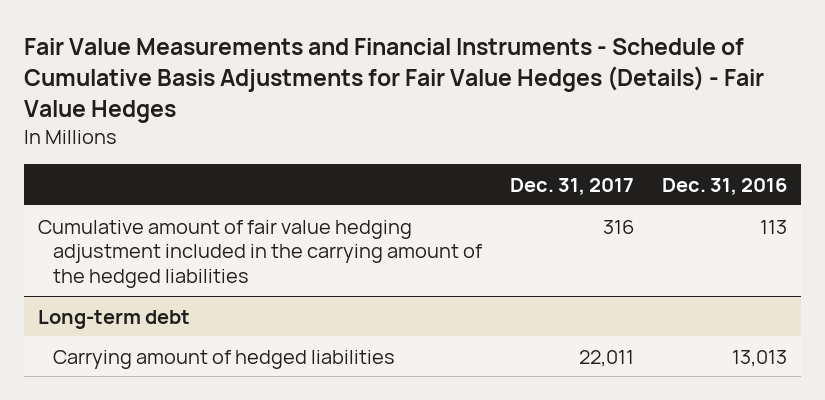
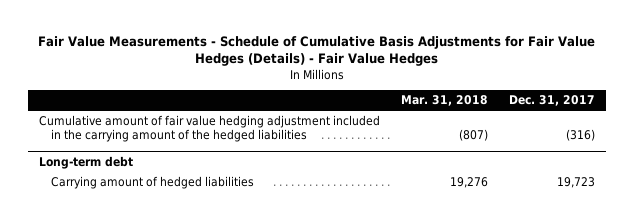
[23,37,764,124] Fair Value Measurements and Financial Instruments - Schedule of Cumulative Basis Adjustments for Fair Value Hedges (Details) - Fair Value Hedges -> [38,35,596,67] Fair Value Measurements - Schedule of Cumulative Basis Adjustments for Fair Value Hedges (Details) - Fair Value Hedges
[662,177,788,195] Dec. 31, 2016 -> none
none -> [401,95,489,107] Mar. 31, 2018
[603,219,635,234] 316 -> [566,128,596,141] (316)
[579,349,635,367] 22,011 -> [557,177,596,189] 19,723

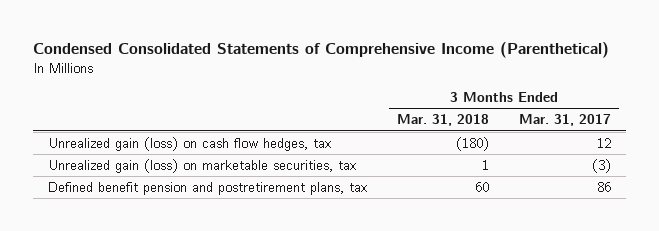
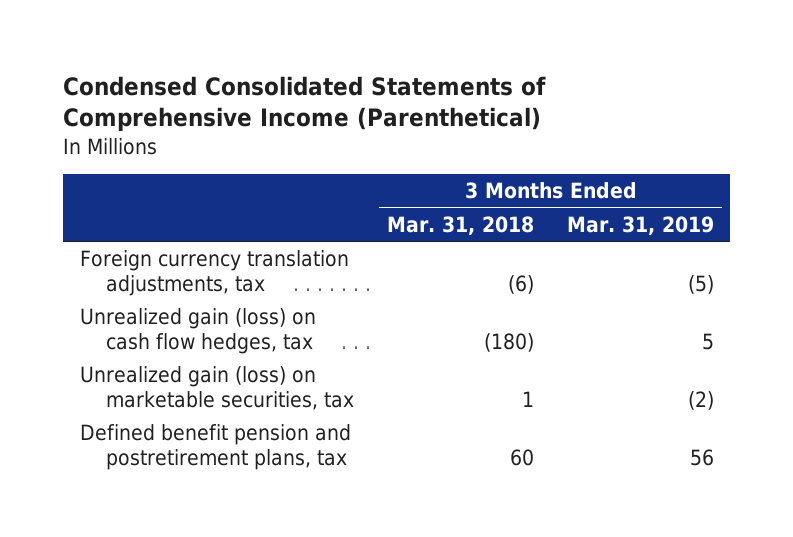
[519,114,612,127] Mar. 31, 2017 -> none
none -> [566,215,714,235] Mar. 31, 2019
none -> [79,250,349,296] Foreign currency translation adjustments, tax

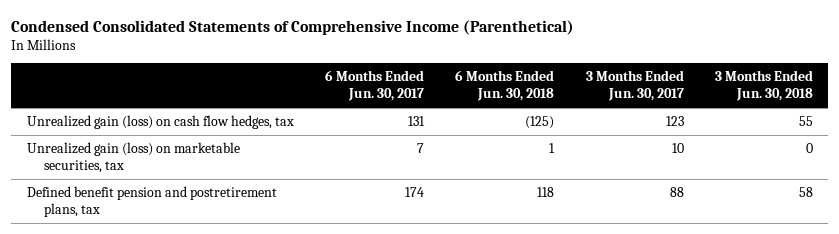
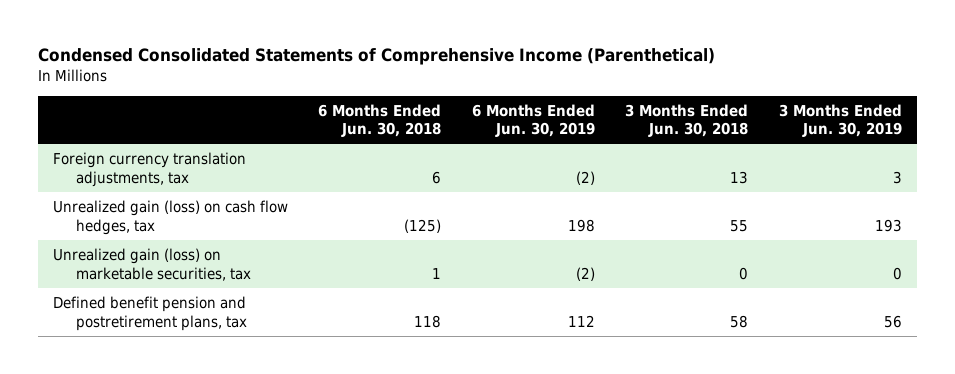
[324,70,424,102] 6 Months Ended Jun. 30, 2017 -> none
[585,70,684,102] 3 Months Ended Jun. 30, 2017 -> none
none -> [471,103,595,138] 6 Months Ended Jun. 30, 2019
none -> [778,103,902,138] 3 Months Ended Jun. 30, 2019
none -> [52,151,246,187] Foreign currency translation adjustments, tax

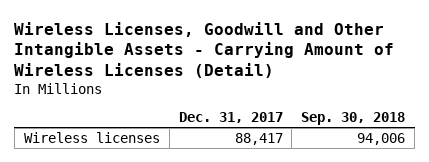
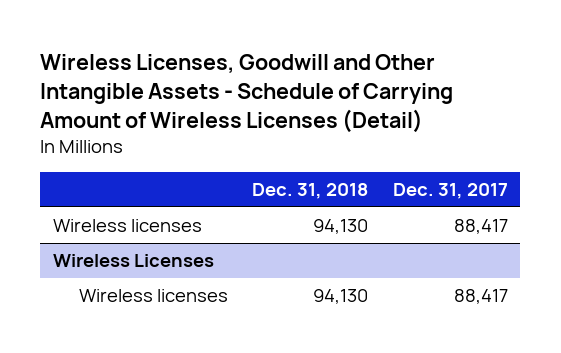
[14,21,395,79] Wireless Licenses, Goodwill and Other Intangible Assets - Carrying Amount of Wireless Licenses (Detail) -> [40,53,454,133] Wireless Licenses, Goodwill and Other Intangible Assets - Schedule of Carrying Amount of Wireless Licenses (Detail)
[301,112,406,126] Sep. 30, 2018 -> none
none -> [252,182,369,199] Dec. 31, 2018
none -> [52,254,214,268] Wireless Licenses
none -> [78,289,228,303] Wireless licenses

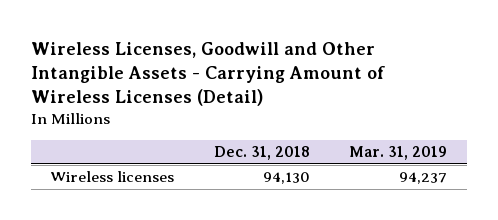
[40,53,454,133] Wireless Licenses, Goodwill and Other Intangible Assets - Schedule of Carrying Amount of Wireless Licenses (Detail) -> [30,41,385,107] Wireless Licenses, Goodwill and Other Intangible Assets - Carrying Amount of Wireless Licenses (Detail)
[393,182,509,199] Dec. 31, 2017 -> none
none -> [349,146,448,161] Mar. 31, 2019
[52,254,214,268] Wireless Licenses -> none
[78,289,228,303] Wireless licenses -> none

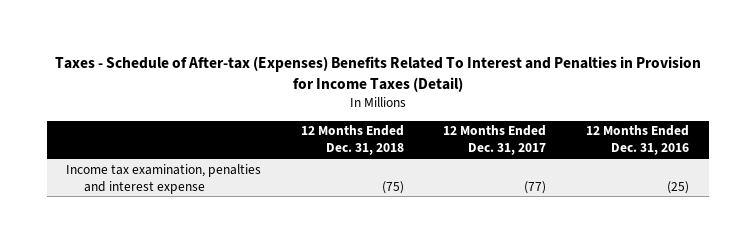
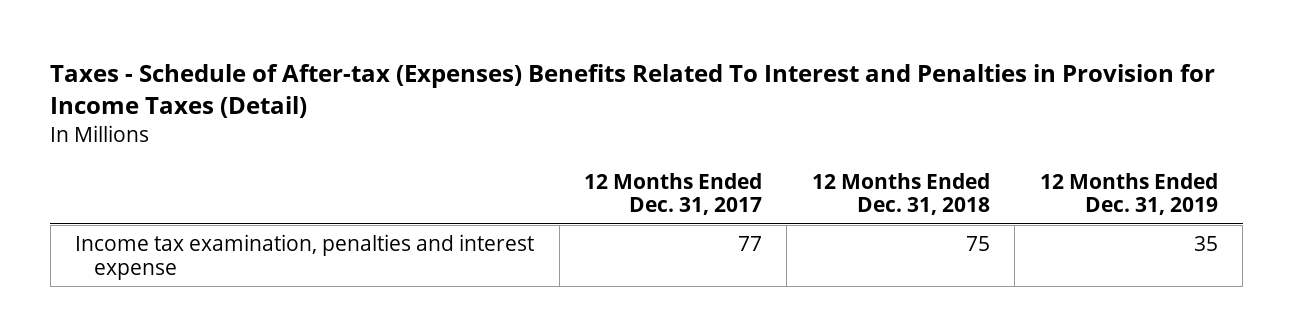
[585,125,689,156] 12 Months Ended Dec. 31, 2016 -> none
none -> [1039,172,1218,216] 12 Months Ended Dec. 31, 2019
[381,180,404,194] (75) -> [965,235,990,251] 75
[524,180,547,194] (77) -> [738,235,763,251] 77

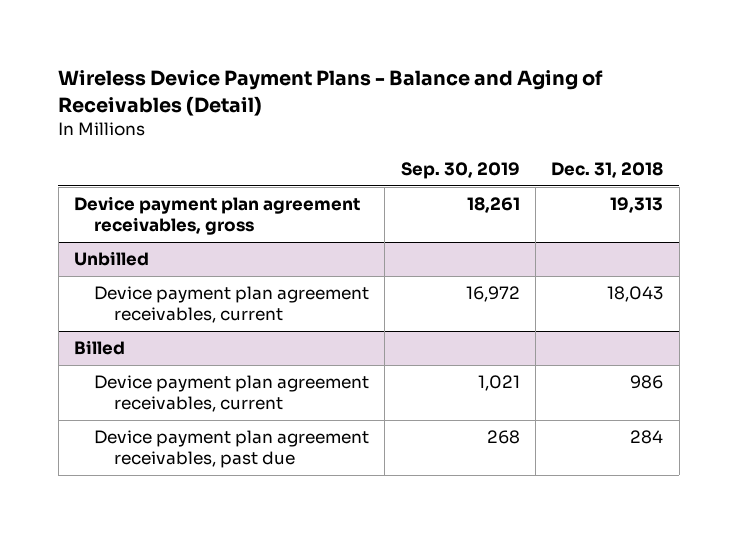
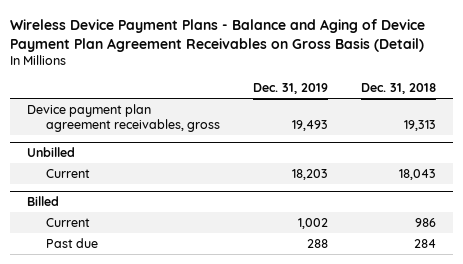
[58,69,604,116] Wireless Device Payment Plans - Balance and Aging of Receivables (Detail) -> [10,18,426,52] Wireless Device Payment Plans - Balance and Aging of Device Payment Plan Agreement Receivables on Gross Basis (Detail)
[400,162,520,180] Sep. 30, 2019 -> none
none -> [253,83,329,95] Dec. 31, 2019
[94,286,370,324] Device payment plan agreement receivables, current -> [46,168,91,178] Current
[94,375,370,413] Device payment plan agreement receivables, current -> [46,217,91,227] Current
[94,430,370,469] Device payment plan agreement receivables, past due -> [46,237,99,248] Past due

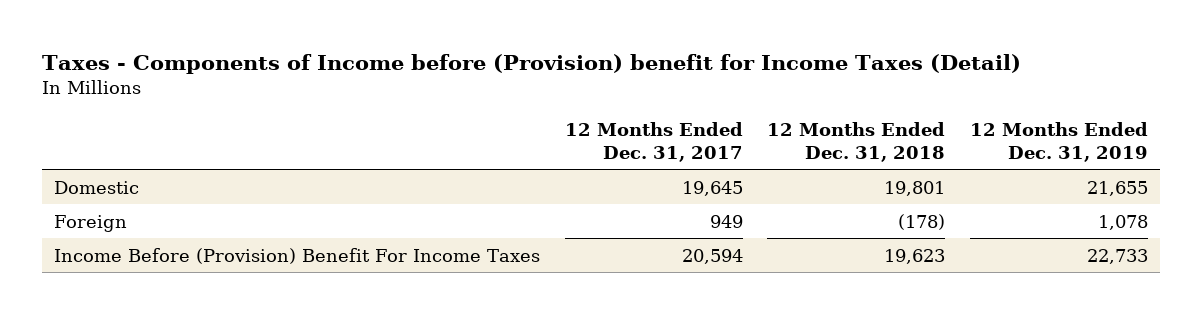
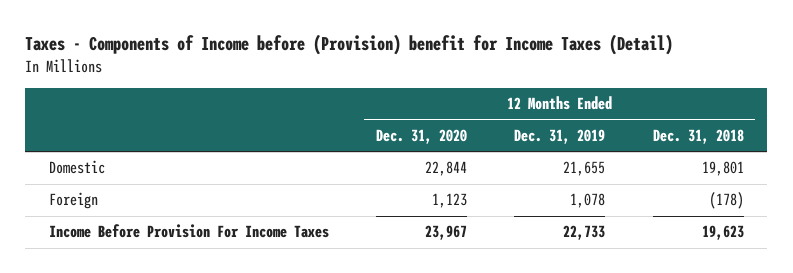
[564,121,743,162] 12 Months Ended Dec. 31, 2017 -> none
none -> [376,129,468,145] Dec. 31, 2020
[54,247,541,264] Income Before (Provision) Benefit For Income Taxes -> [49,224,330,239] Income Before Provision For Income Taxes

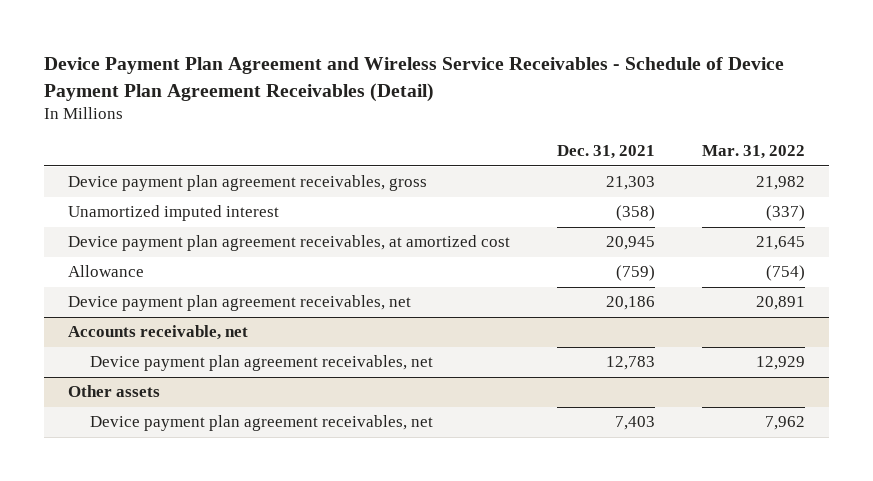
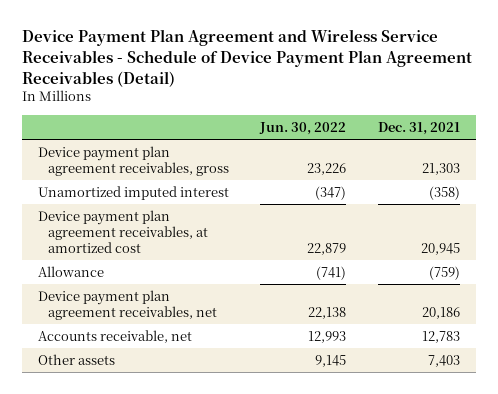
[702,145,806,160] Mar. 31, 2022 -> none
none -> [259,121,347,135] Jun. 30, 2022
[67,325,248,341] Accounts receivable, net -> none
[67,385,160,398] Other assets -> none
[89,355,433,372] Device payment plan agreement receivables, net -> [37,329,192,343] Accounts receivable, net
[89,415,433,432] Device payment plan agreement receivables, net -> [37,353,115,365] Other assets

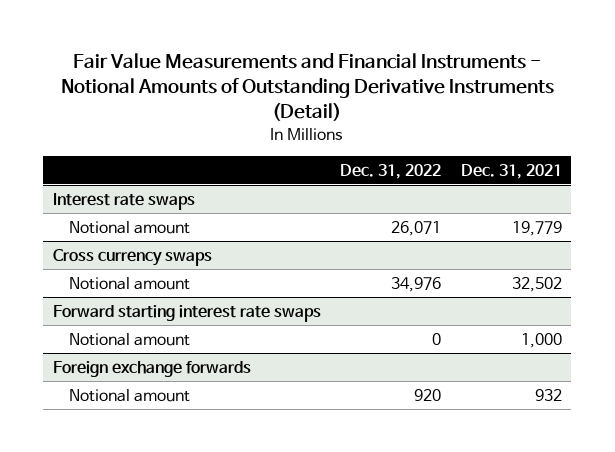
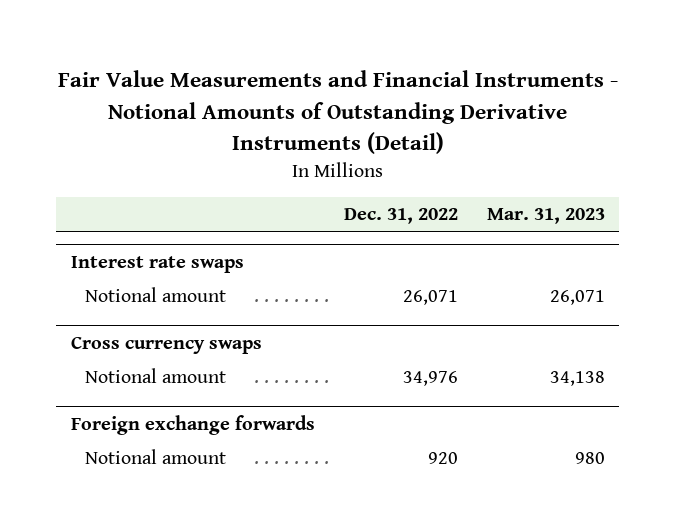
[460,163,562,179] Dec. 31, 2021 -> none
none -> [486,208,605,225] Mar. 31, 2023
[52,304,321,322] Forward starting interest rate swaps -> none
[68,332,190,346] Notional amount -> none

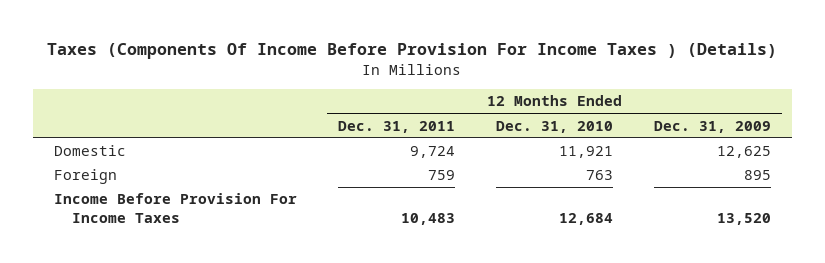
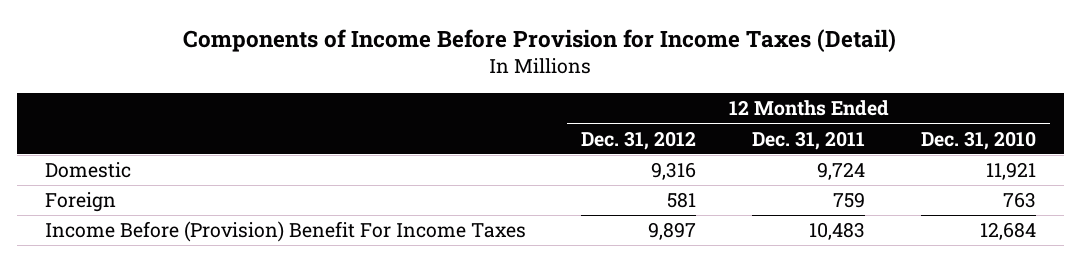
[47,43,778,60] Taxes (Components Of Income Before Provision For Income Taxes ) (Details) -> [183,28,897,52] Components of Income Before Provision for Income Taxes (Detail)
[654,120,772,133] Dec. 31, 2009 -> none
none -> [581,130,697,150] Dec. 31, 2012
[53,193,297,223] Income Before Provision For Income Taxes -> [44,221,526,243] Income Before (Provision) Benefit For Income Taxes

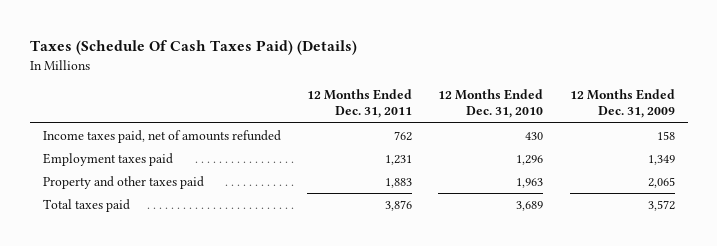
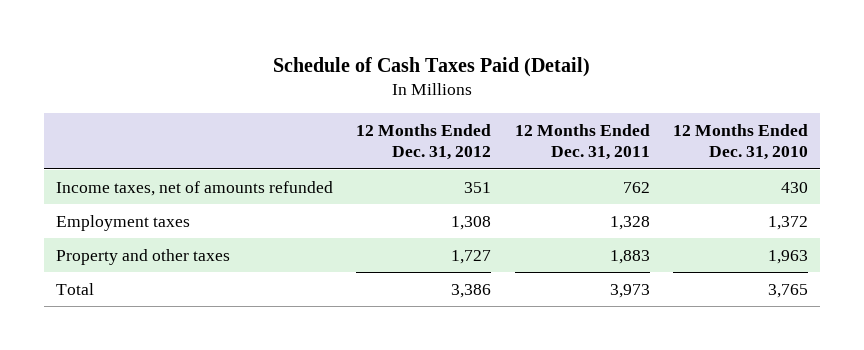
[29,40,357,56] Taxes (Schedule Of Cash Taxes Paid) (Details) -> [273,56,591,77] Schedule of Cash Taxes Paid (Detail)
[569,89,675,119] 12 Months Ended Dec. 31, 2009 -> none
none -> [356,123,492,161] 12 Months Ended Dec. 31, 2012
[42,130,281,144] Income taxes paid, net of amounts refunded -> [56,180,334,196] Income taxes, net of amounts refunded
[42,153,173,167] Employment taxes paid -> [56,214,191,231] Employment taxes
[385,155,413,166] 1,231 -> [609,215,650,230] 1,328
[516,155,544,166] 1,296 -> [768,215,809,230] 1,372
[42,176,204,190] Property and other taxes paid -> [56,248,231,265] Property and other taxes
[42,199,130,213] Total taxes paid -> [56,282,95,295] Total
[385,200,413,212] 3,876 -> [609,283,650,298] 3,973
[516,201,544,212] 3,689 -> [768,283,809,298] 3,765

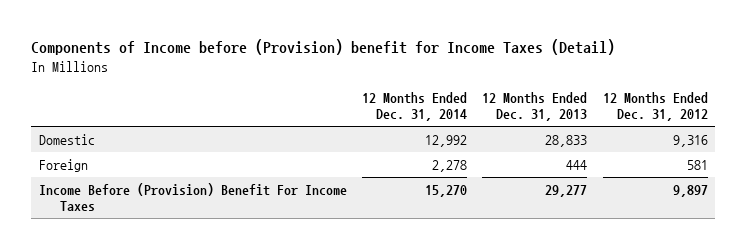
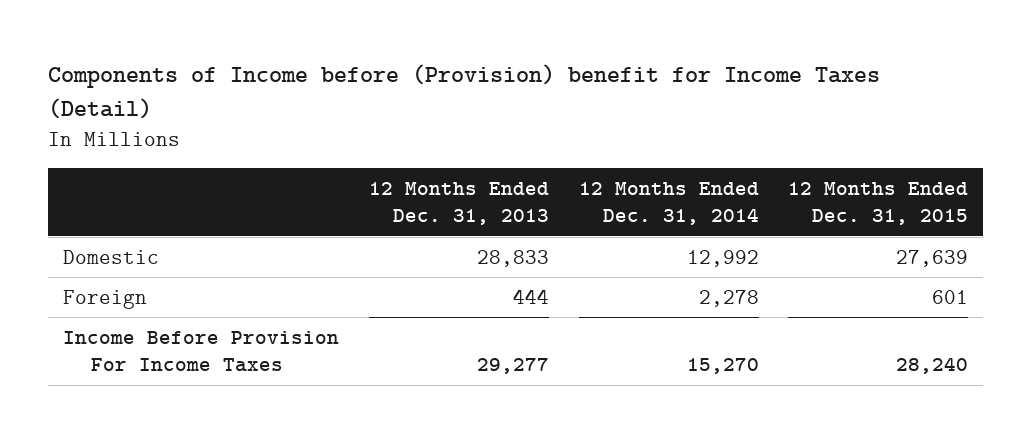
[602,91,708,122] 12 Months Ended Dec. 31, 2012 -> none
none -> [788,181,969,226] 12 Months Ended Dec. 31, 2015
[38,182,347,212] Income Before (Provision) Benefit For Income Taxes -> [62,330,339,373] Income Before Provision For Income Taxes

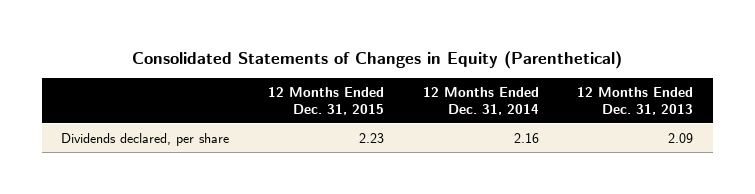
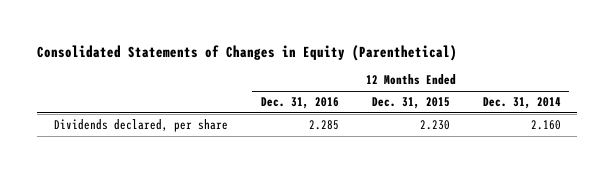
[577,86,694,115] 12 Months Ended Dec. 31, 2013 -> none
none -> [260,97,339,110] Dec. 31, 2016
[358,132,384,143] 2.23 -> [419,120,450,131] 2.230
[513,132,539,143] 2.16 -> [530,120,561,131] 2.160

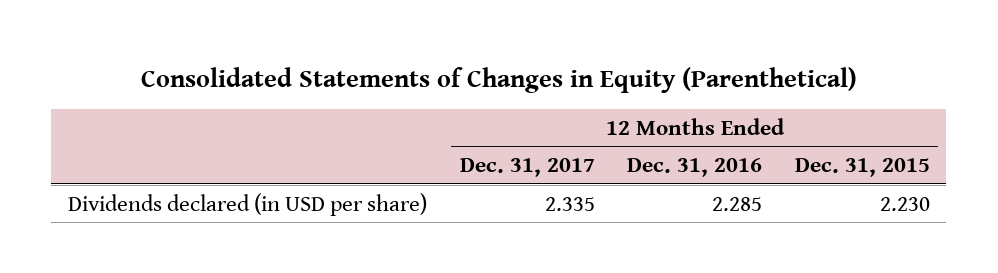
[482,97,561,110] Dec. 31, 2014 -> none
none -> [459,158,595,178] Dec. 31, 2017
[53,119,228,133] Dividends declared, per share -> [67,192,427,216] Dividends declared (in USD per share)

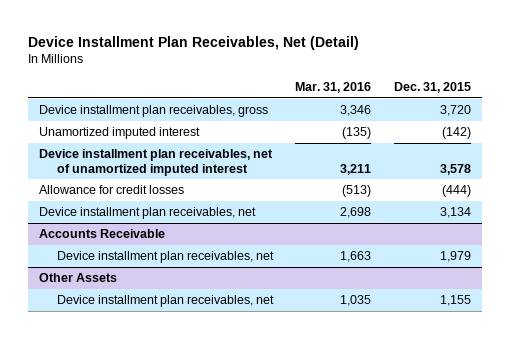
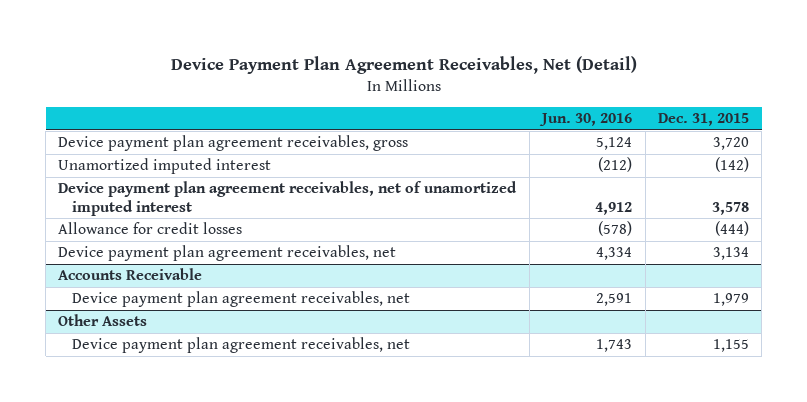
[27,35,359,50] Device Installment Plan Receivables, Net (Detail) -> [170,55,637,74] Device Payment Plan Agreement Receivables, Net (Detail)
[295,81,372,93] Mar. 31, 2016 -> none
none -> [539,113,633,127] Jun. 30, 2016
[38,105,268,118] Device installment plan receivables, gross -> [58,135,409,152] Device payment plan agreement receivables, gross
[38,149,273,176] Device installment plan receivables, net of unamortized imputed interest -> [58,181,518,216] Device payment plan agreement receivables, net of unamortized imputed interest
[38,207,256,220] Device installment plan receivables, net -> [58,245,397,262] Device payment plan agreement receivables, net
[57,251,275,264] Device installment plan receivables, net -> [72,291,411,308] Device payment plan agreement receivables, net
[57,295,275,308] Device installment plan receivables, net -> [72,337,411,354] Device payment plan agreement receivables, net

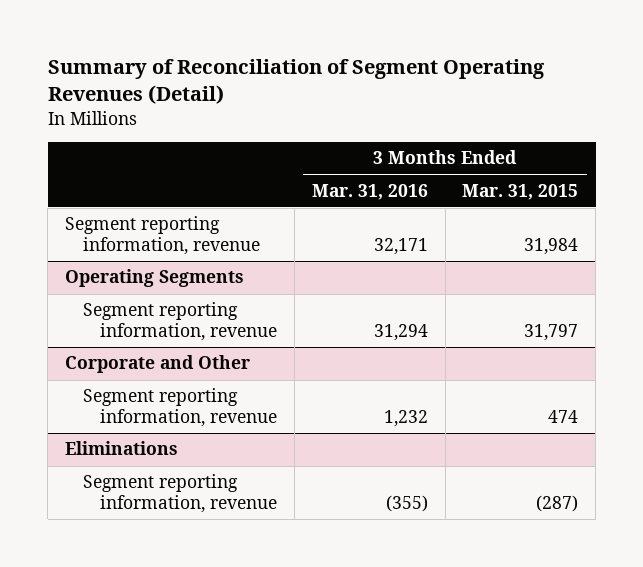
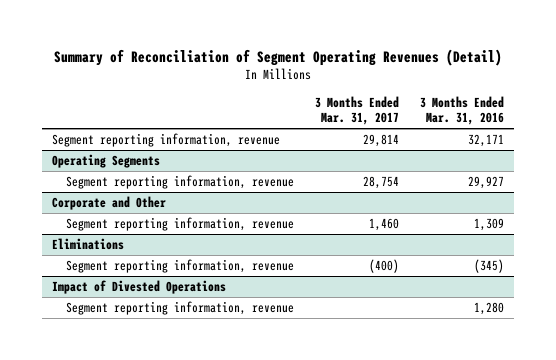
[462,183,579,200] Mar. 31, 2015 -> none
none -> [314,96,399,126] 3 Months Ended Mar. 31, 2017
[373,323,428,341] 31,294 -> [467,176,504,190] 29,927
[383,409,428,427] 1,232 -> [473,218,504,232] 1,309
[385,494,428,512] (355) -> [473,259,504,274] (345)
none -> [52,280,227,295] Impact of Divested Operations
none -> [66,301,295,316] Segment reporting information, revenue

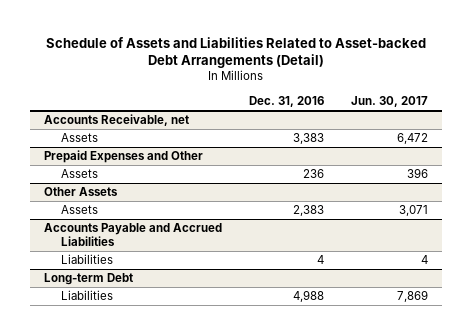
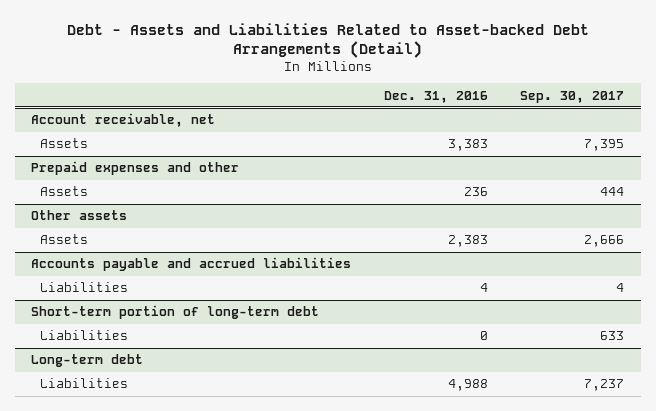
[45,36,426,69] Schedule of Assets and Liabilities Related to Asset-backed Debt Arrangements (Detail) -> [66,22,589,59] Debt - Assets and Liabilities Related to Asset-backed Debt Arrangements (Detail)
[351,95,429,107] Jun. 30, 2017 -> none
none -> [520,90,625,103] Sep. 30, 2017
[43,114,189,127] Accounts Receivable, net -> [31,113,216,128] Account receivable, net
[43,150,203,164] Prepaid Expenses and Other -> [31,161,240,176] Prepaid expenses and other
[43,187,118,197] Other Assets -> [31,210,128,221] Other assets
[43,223,222,246] Accounts Payable and Accrued Liabilities -> [31,257,352,272] Accounts payable and accrued liabilities
none -> [31,305,320,320] Short-term portion of long-term debt
none -> [40,330,129,341] Liabilities
[43,273,133,286] Long-term Debt -> [31,354,144,368] Long-term debt

